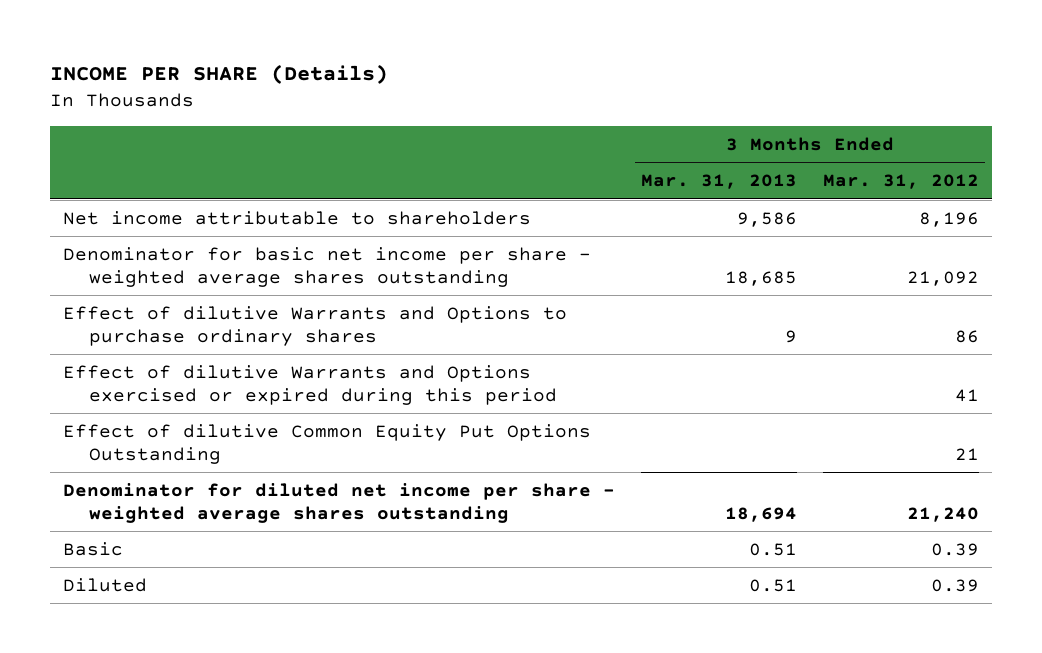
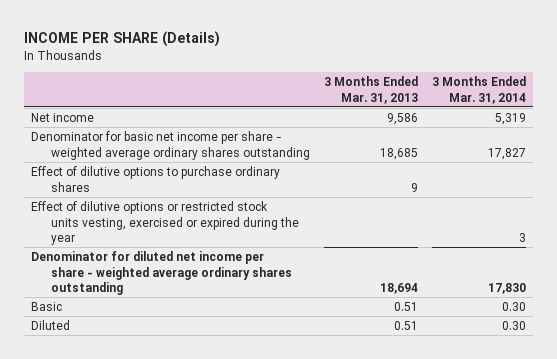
[822,174,979,190] Mar. 31, 2012 -> none
none -> [431,75,526,104] 3 Months Ended Mar. 31, 2014
[63,423,592,464] Effect of dilutive Common Equity Put Options Outstanding -> none
[63,210,532,225] Net income attributable to shareholders -> [31,112,95,122] Net income
[63,246,592,287] Denominator for basic net income per share - weighted average shares outstanding -> [31,130,310,160] Denominator for basic net income per share - weighted average ordinary shares outstanding
[63,305,568,346] Effect of dilutive Warrants and Options to purchase ordinary shares -> [31,165,281,192] Effect of dilutive options to purchase ordinary shares
[63,364,557,405] Effect of dilutive Warrants and Options exercised or expired during this period -> [31,200,299,246] Effect of dilutive options or restricted stock units vesting, exercised or expired during the year
[63,482,616,523] Denominator for diluted net income per share - weighted average shares outstanding -> [31,250,292,296] Denominator for diluted net income per share - weighted average ordinary shares outstanding

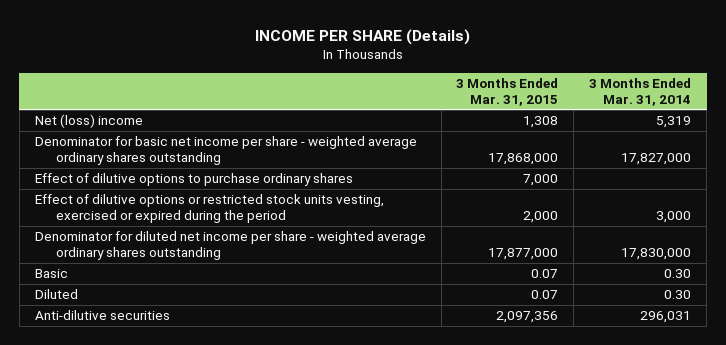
[323,75,418,104] 3 Months Ended Mar. 31, 2013 -> none
none -> [456,77,559,106] 3 Months Ended Mar. 31, 2015
[31,112,95,122] Net income -> [34,114,143,129] Net (loss) income
[487,147,526,160] 17,827 -> [621,153,692,166] 17,827,000
[31,200,299,246] Effect of dilutive options or restricted stock units vesting, exercised or expired during the year -> [34,194,384,224] Effect of dilutive options or restricted stock units vesting, exercised or expired during the period
[518,233,526,243] 3 -> [656,211,692,224] 3,000
[487,283,526,295] 17,830 -> [621,248,692,261] 17,830,000
none -> [34,310,170,321] Anti-dilutive securities

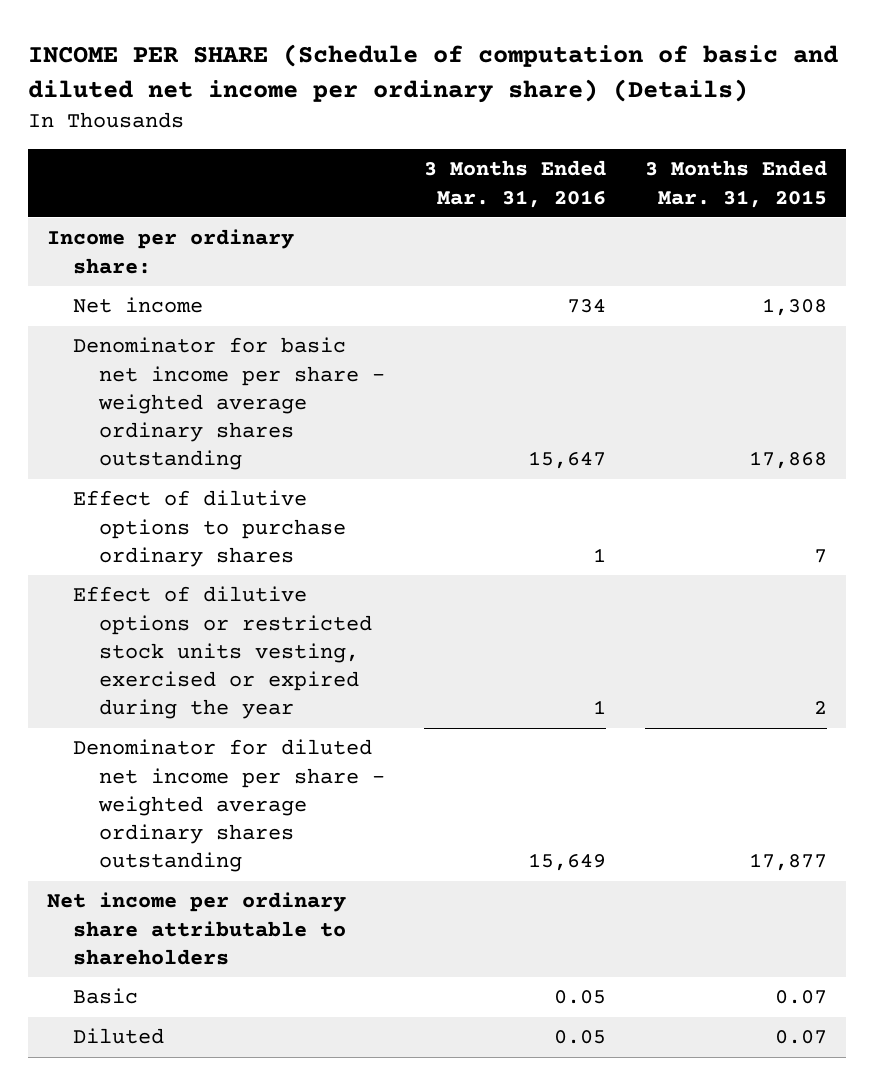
[254,28,470,45] INCOME PER SHARE (Details) -> [28,44,839,103] INCOME PER SHARE (Schedule of computation of basic and diluted net income per ordinary share) (Details)
[589,77,692,106] 3 Months Ended Mar. 31, 2014 -> none
none -> [423,160,606,208] 3 Months Ended Mar. 31, 2016
none -> [47,229,295,274] Income per ordinary share:
[34,114,143,129] Net (loss) income -> [73,297,204,314] Net income
[488,153,559,166] 17,868,000 -> [748,451,827,470] 17,868
[523,174,559,187] 7,000 -> [813,548,827,563] 7
[34,194,384,224] Effect of dilutive options or restricted stock units vesting, exercised or expired during the period -> [73,586,373,720] Effect of dilutive options or restricted stock units vesting, exercised or expired during the year
[523,211,559,224] 2,000 -> [813,701,827,715] 2
[488,248,559,261] 17,877,000 -> [748,853,827,872] 17,877
none -> [47,892,347,965] Net income per ordinary share attributable to shareholders
[34,310,170,321] Anti-dilutive securities -> none

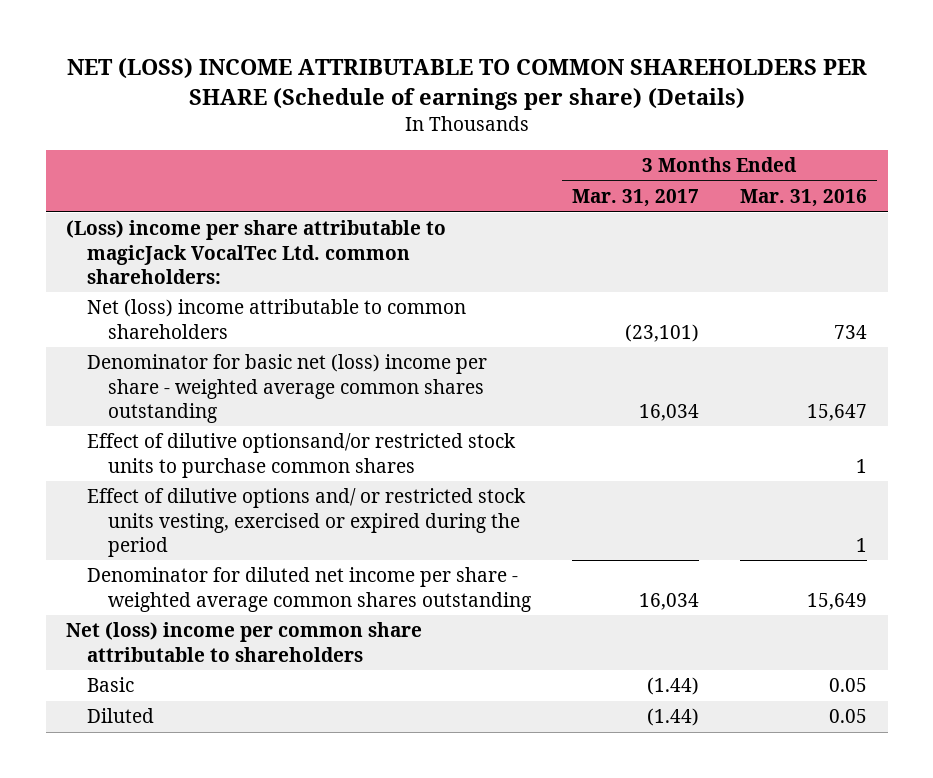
[28,44,839,103] INCOME PER SHARE (Schedule of computation of basic and diluted net income per ordinary share) (Details) -> [66,58,867,110] NET (LOSS) INCOME ATTRIBUTABLE TO COMMON SHAREHOLDERS PER SHARE (Schedule of earnings per share) (Details)
[644,160,827,208] 3 Months Ended Mar. 31, 2015 -> none
none -> [571,189,699,208] Mar. 31, 2017
[47,229,295,274] Income per ordinary share: -> [66,220,447,284] (Loss) income per share attributable to magicJack VocalTec Ltd. common shareholders:
[73,297,204,314] Net income -> [87,299,467,339] Net (loss) income attributable to common shareholders
[73,337,386,471] Denominator for basic net income per share - weighted average ordinary shares outstanding -> [87,354,488,423] Denominator for basic net (loss) income per share - weighted average common shares outstanding
[73,490,347,567] Effect of dilutive options to purchase ordinary shares -> [87,433,517,478] Effect of dilutive optionsand/or restricted stock units to purchase common shares
[73,586,373,720] Effect of dilutive options or restricted stock units vesting, exercised or expired during the year -> [87,488,527,557] Effect of dilutive options and/ or restricted stock units vesting, exercised or expired during the period
[73,739,386,873] Denominator for diluted net income per share - weighted average ordinary shares outstanding -> [87,567,531,612] Denominator for diluted net income per share - weighted average common shares outstanding
[47,892,347,965] Net income per ordinary share attributable to shareholders -> [66,622,423,662] Net (loss) income per common share attributable to shareholders

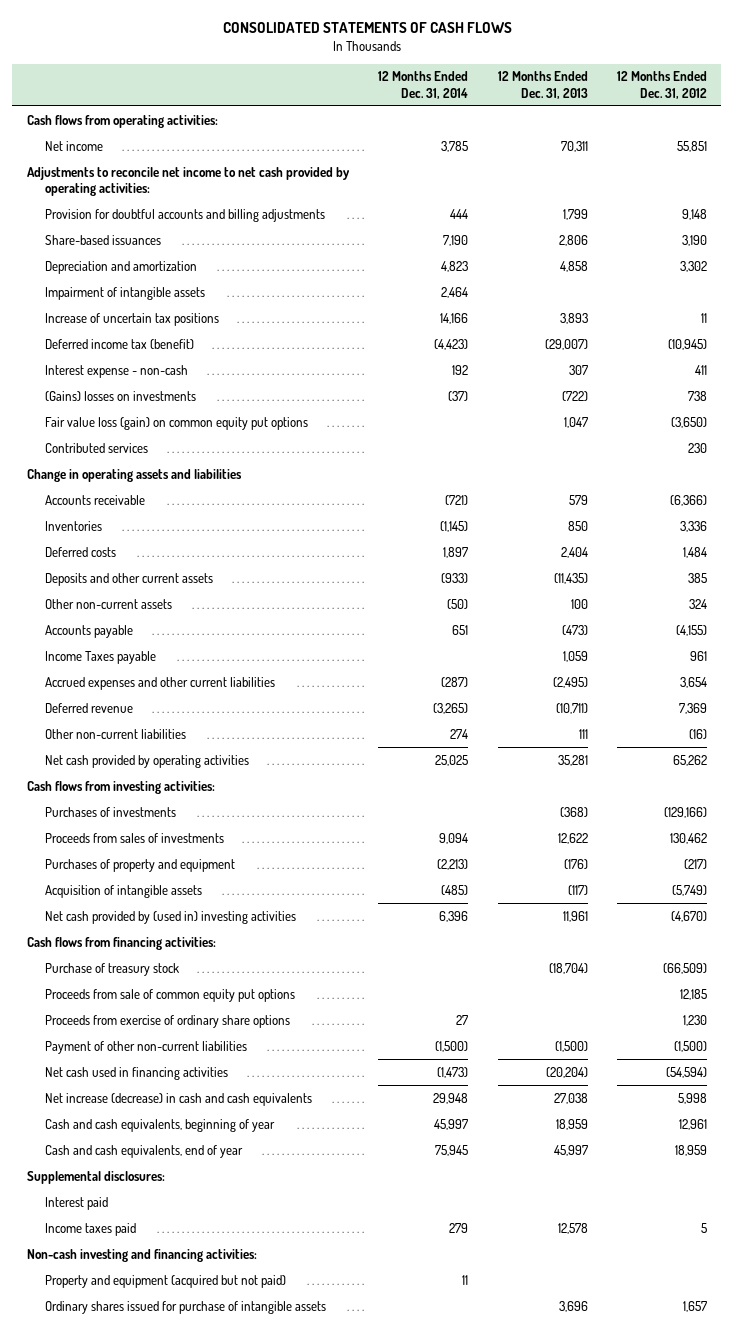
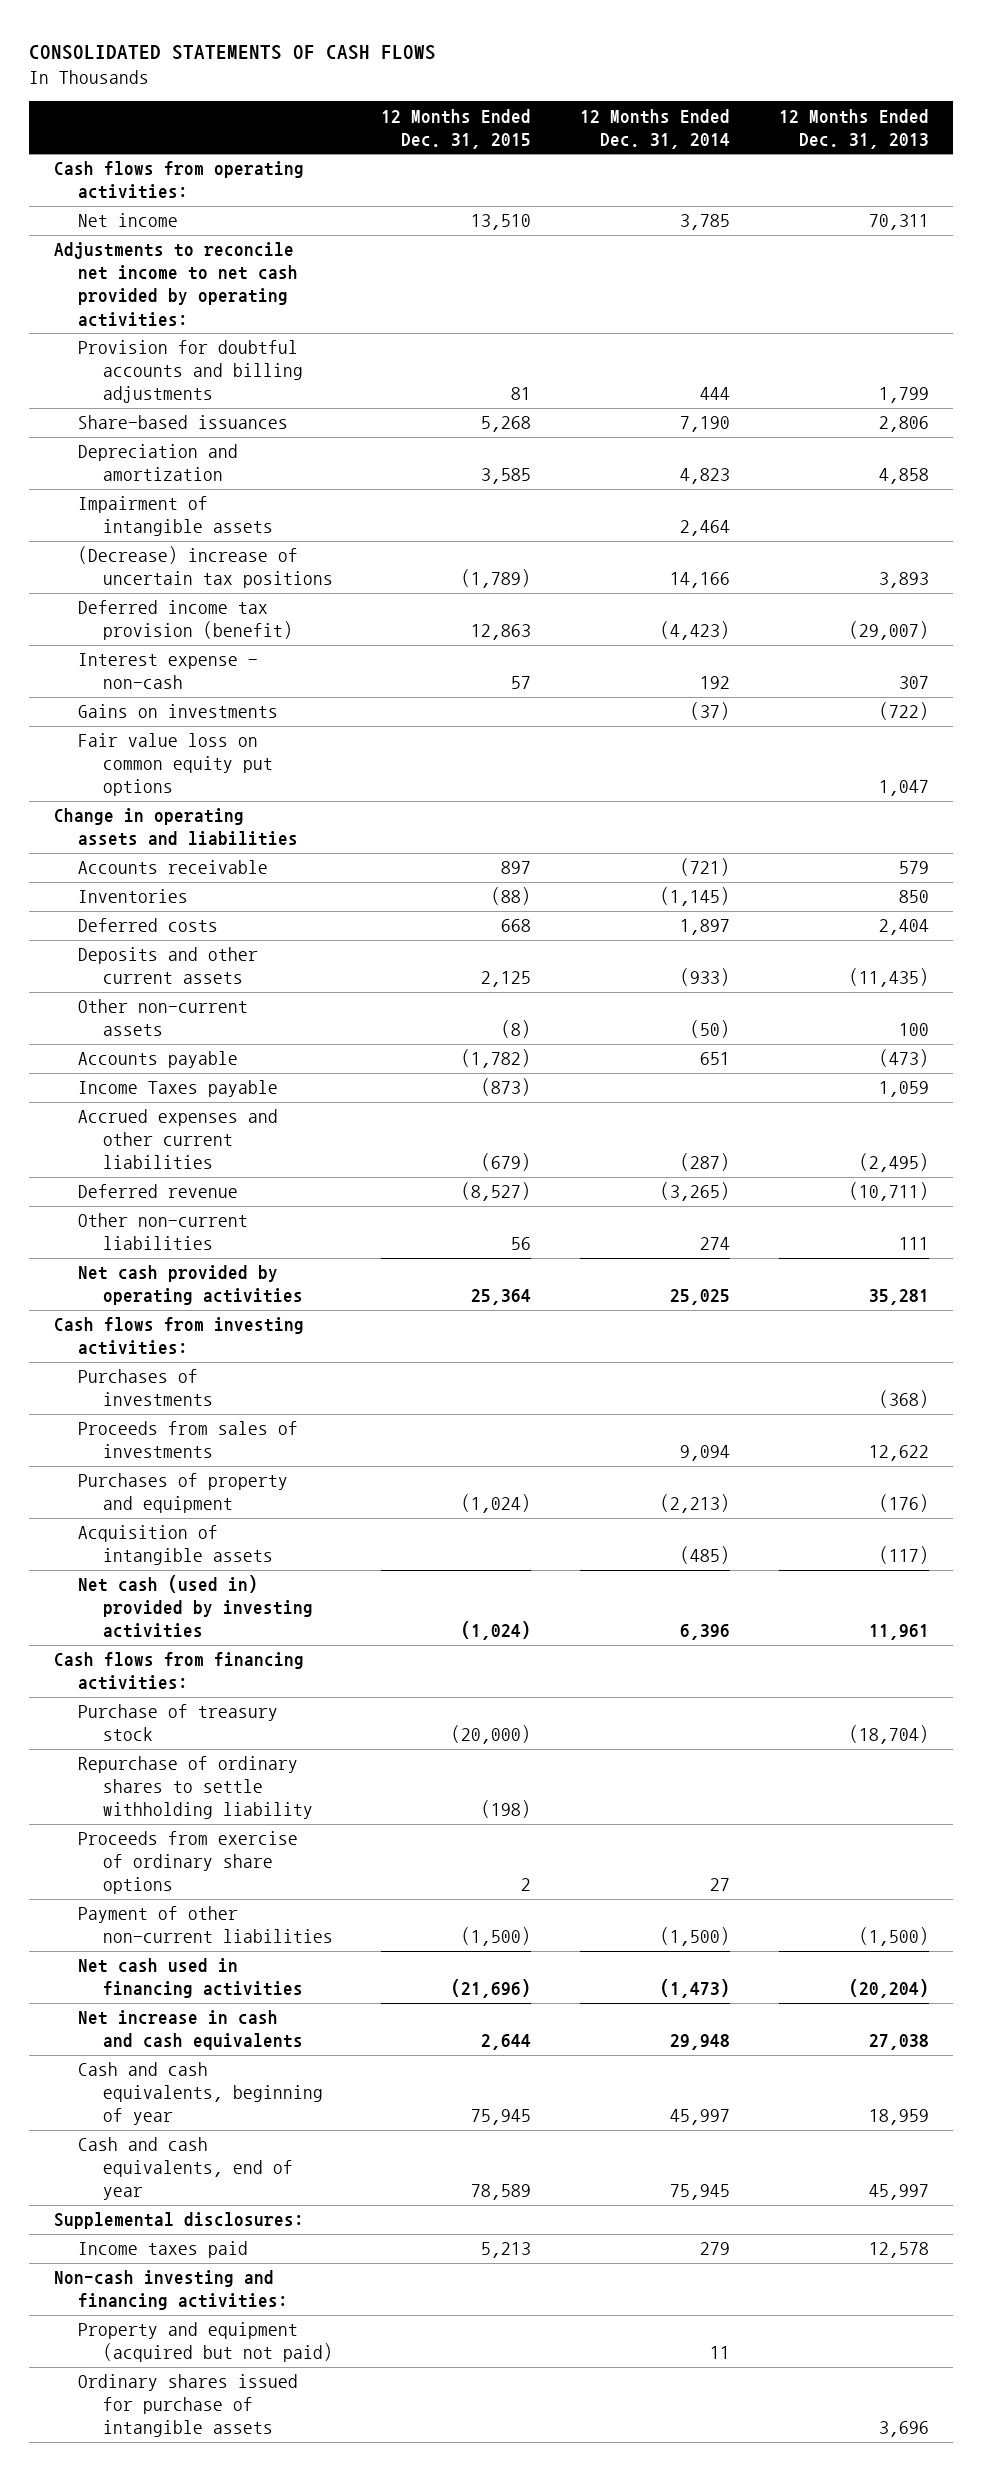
[616,71,707,99] 12 Months Ended Dec. 31, 2012 -> none
none -> [381,108,532,149] 12 Months Ended Dec. 31, 2015
[44,312,219,326] Increase of uncertain tax positions -> [78,546,333,589] (Decrease) increase of uncertain tax positions
[44,338,194,349] Deferred income tax (benefit) -> [78,600,293,641] Deferred income tax provision (benefit)
[44,442,148,453] Contributed services -> none
[44,390,196,401] (Gains) losses on investments -> [78,704,279,719] Gains on investments
[44,416,308,430] Fair value loss (gain) on common equity put options -> [78,733,273,797] Fair value loss on common equity put options
[44,910,296,924] Net cash provided by (used in) investing activities -> [78,1575,313,1639] Net cash (used in) provided by investing activities
[44,988,295,1002] Proceeds from sale of common equity put options -> none
none -> [78,1756,313,1820] Repurchase of ordinary shares to settle withholding liability
[44,1092,312,1106] Net increase (decrease) in cash and cash equivalents -> [78,2010,303,2051] Net increase in cash and cash equivalents
[44,1196,108,1210] Interest paid -> none

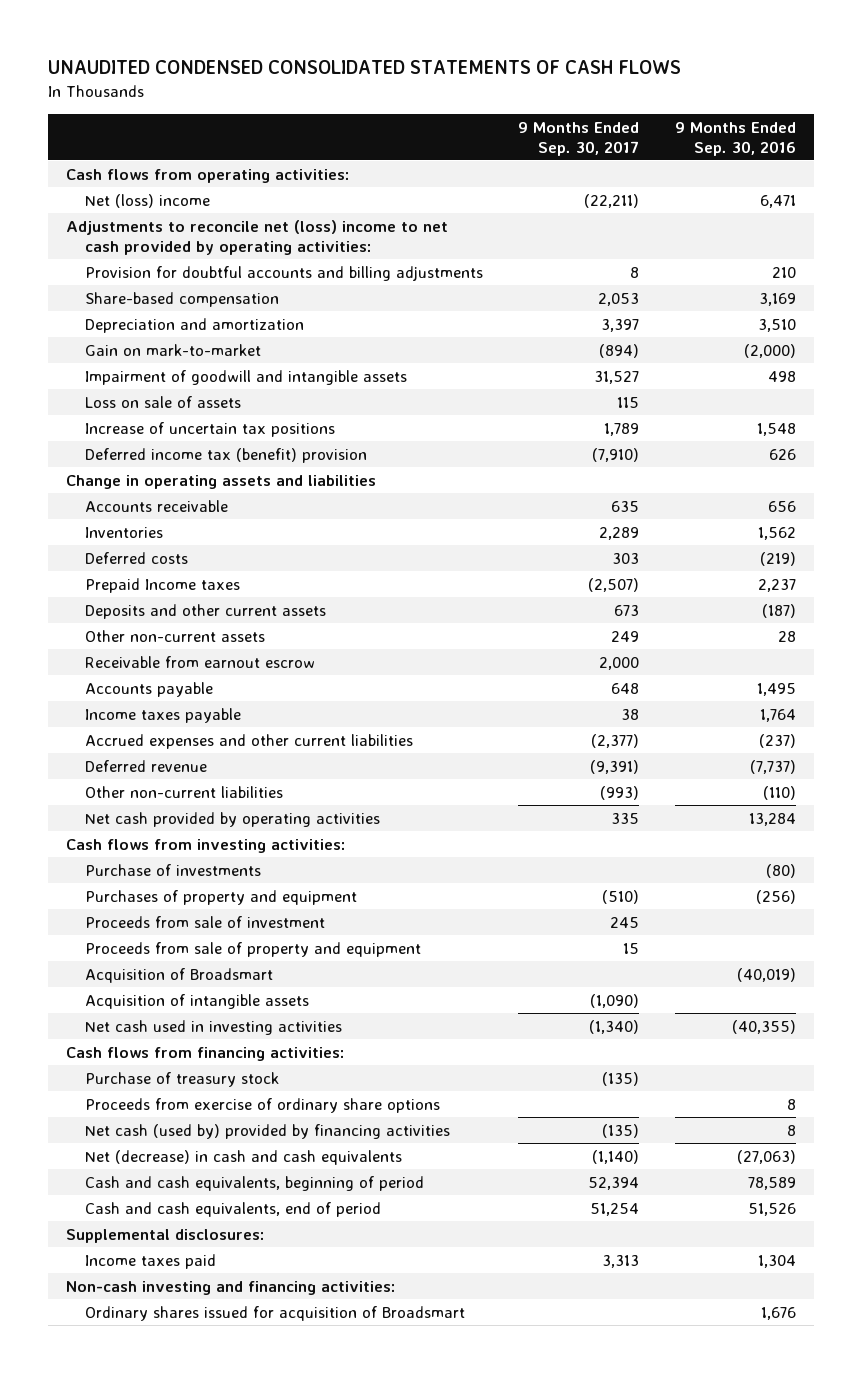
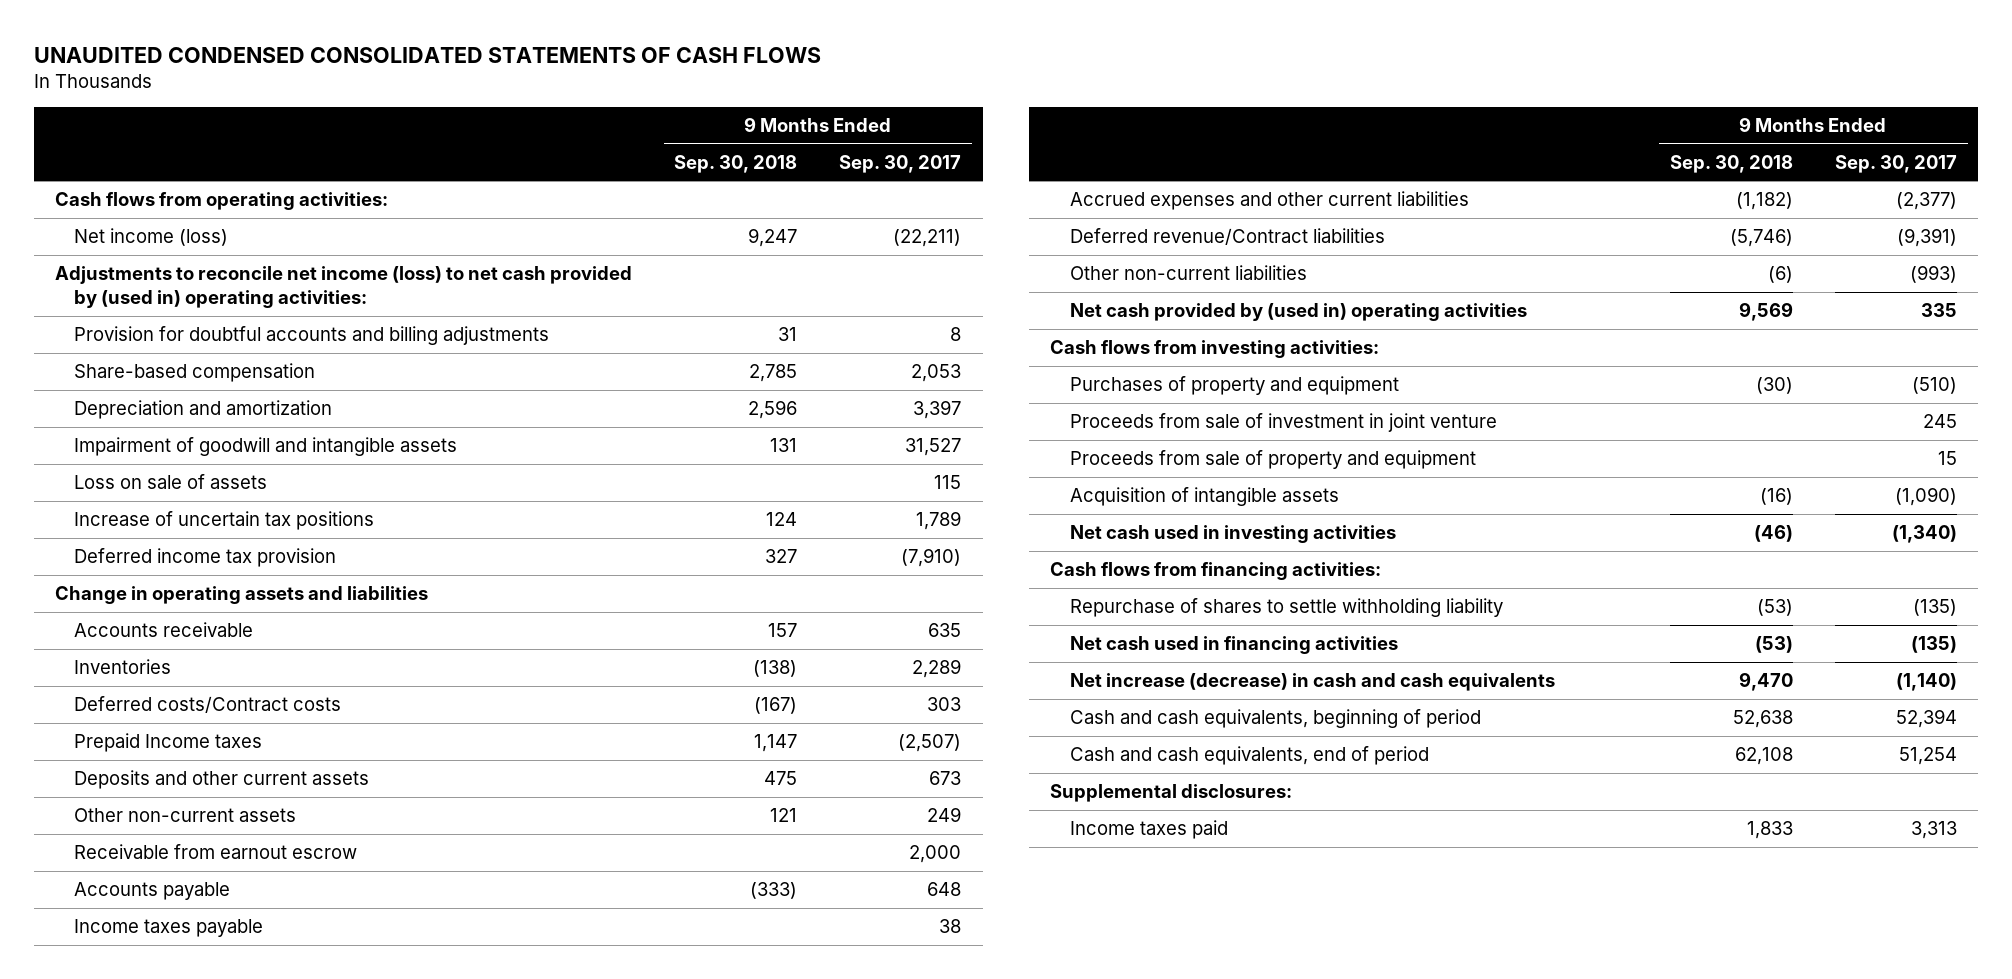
[675,121,797,156] 9 Months Ended Sep. 30, 2016 -> none
none -> [674,154,798,173] Sep. 30, 2018
[84,193,210,208] Net (loss) income -> [74,228,229,247] Net income (loss)
[66,219,449,255] Adjustments to reconcile net (loss) income to net cash provided by operating activities: -> [54,266,632,309] Adjustments to reconcile net income (loss) to net cash provided by (used in) operating activities:
[84,343,261,356] Gain on mark-to-market -> none
[84,447,367,463] Deferred income tax (benefit) provision -> [74,548,337,568] Deferred income tax provision
[84,551,188,564] Deferred costs -> [74,696,342,714] Deferred costs/Contract costs
[84,759,207,772] Deferred revenue -> [1069,228,1385,246] Deferred revenue/Contract liabilities
[84,811,380,827] Net cash provided by operating activities -> [1069,303,1527,322] Net cash provided by (used in) operating activities
[84,863,261,876] Purchase of investments -> none
[84,915,325,928] Proceeds from sale of investment -> [1069,413,1497,433] Proceeds from sale of investment in joint venture
[84,967,273,983] Acquisition of Broadsmart -> none
[84,1097,440,1113] Proceeds from exercise of ordinary share options -> none
[84,1071,279,1087] Purchase of treasury stock -> [1069,598,1503,618] Repurchase of shares to settle withholding liability
[84,1123,450,1139] Net cash (used by) provided by financing activities -> [1069,636,1398,655] Net cash used in financing activities
[84,1149,402,1165] Net (decrease) in cash and cash equivalents -> [1069,673,1555,692] Net increase (decrease) in cash and cash equivalents
[66,1280,396,1295] Non-cash investing and financing activities: -> none
[84,1305,465,1321] Ordinary shares issued for acquisition of Broadsmart -> none

